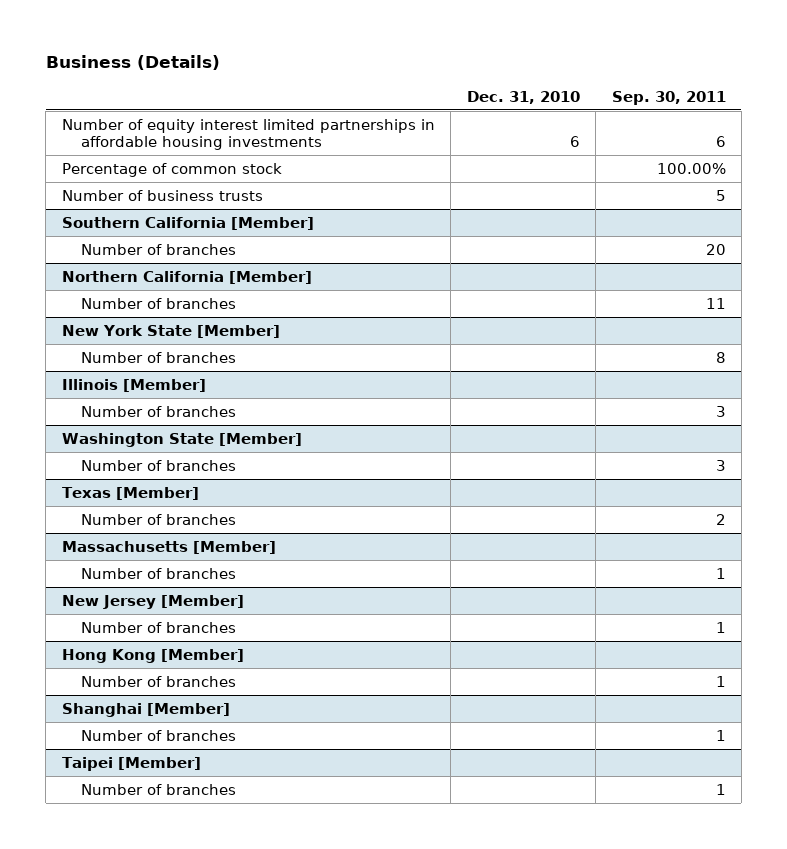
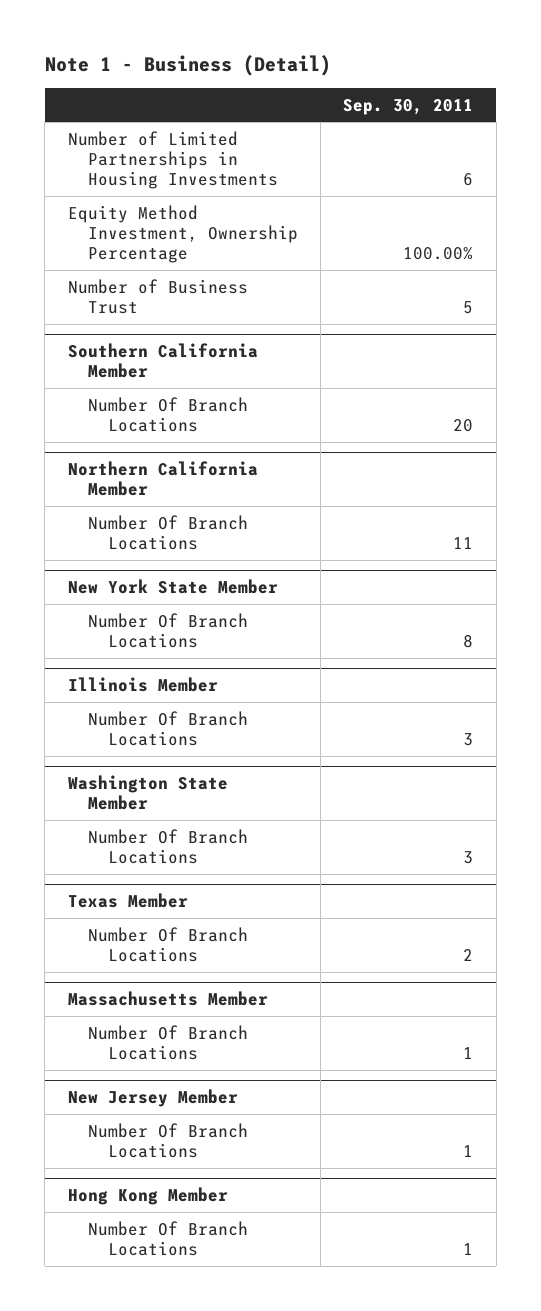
[45,55,220,71] Business (Details) -> [44,54,331,76] Note 1 - Business (Detail)
[466,90,580,104] Dec. 31, 2010 -> none
[61,702,230,717] Shanghai [Member] -> none
[80,729,236,741] Number of branches -> none
[61,756,201,771] Taipei [Member] -> none
[80,783,236,795] Number of branches -> none
[61,118,435,150] Number of equity interest limited partnerships in affordable housing investments -> [67,130,279,190] Number of Limited Partnerships in Housing Investments
[61,162,282,177] Percentage of common stock -> [67,204,299,264] Equity Method Investment, Ownership Percentage
[61,189,263,201] Number of business trusts -> [67,278,248,315] Number of Business Trust
[61,216,314,230] Southern California [Member] -> [67,342,258,379] Southern California Member
[80,243,236,255] Number of branches -> [88,396,249,433] Number Of Branch Locations
[61,270,312,284] Northern California [Member] -> [67,460,258,497] Northern California Member
[80,297,236,309] Number of branches -> [88,514,249,551] Number Of Branch Locations
[61,324,280,338] New York State [Member] -> [67,578,278,594] New York State Member
[80,351,236,363] Number of branches -> [88,612,249,649] Number Of Branch Locations
[61,378,206,392] Illinois [Member] -> [67,676,218,692] Illinois Member
[80,405,236,417] Number of branches -> [88,710,249,747] Number Of Branch Locations
[61,432,302,447] Washington State [Member] -> [67,774,228,811] Washington State Member
[80,459,236,471] Number of branches -> [88,828,249,865] Number Of Branch Locations
[61,486,199,500] Texas [Member] -> [67,892,188,908] Texas Member
[80,513,236,525] Number of branches -> [88,926,249,963] Number Of Branch Locations
[61,540,276,554] Massachusetts [Member] -> [67,990,268,1006] Massachusetts Member
[80,567,236,579] Number of branches -> [88,1024,249,1061] Number Of Branch Locations
[61,594,244,609] New Jersey [Member] -> [67,1088,238,1107] New Jersey Member
[80,621,236,633] Number of branches -> [88,1122,249,1159] Number Of Branch Locations
[61,648,244,663] Hong Kong [Member] -> [67,1186,228,1205] Hong Kong Member
[80,675,236,687] Number of branches -> [88,1220,249,1257] Number Of Branch Locations

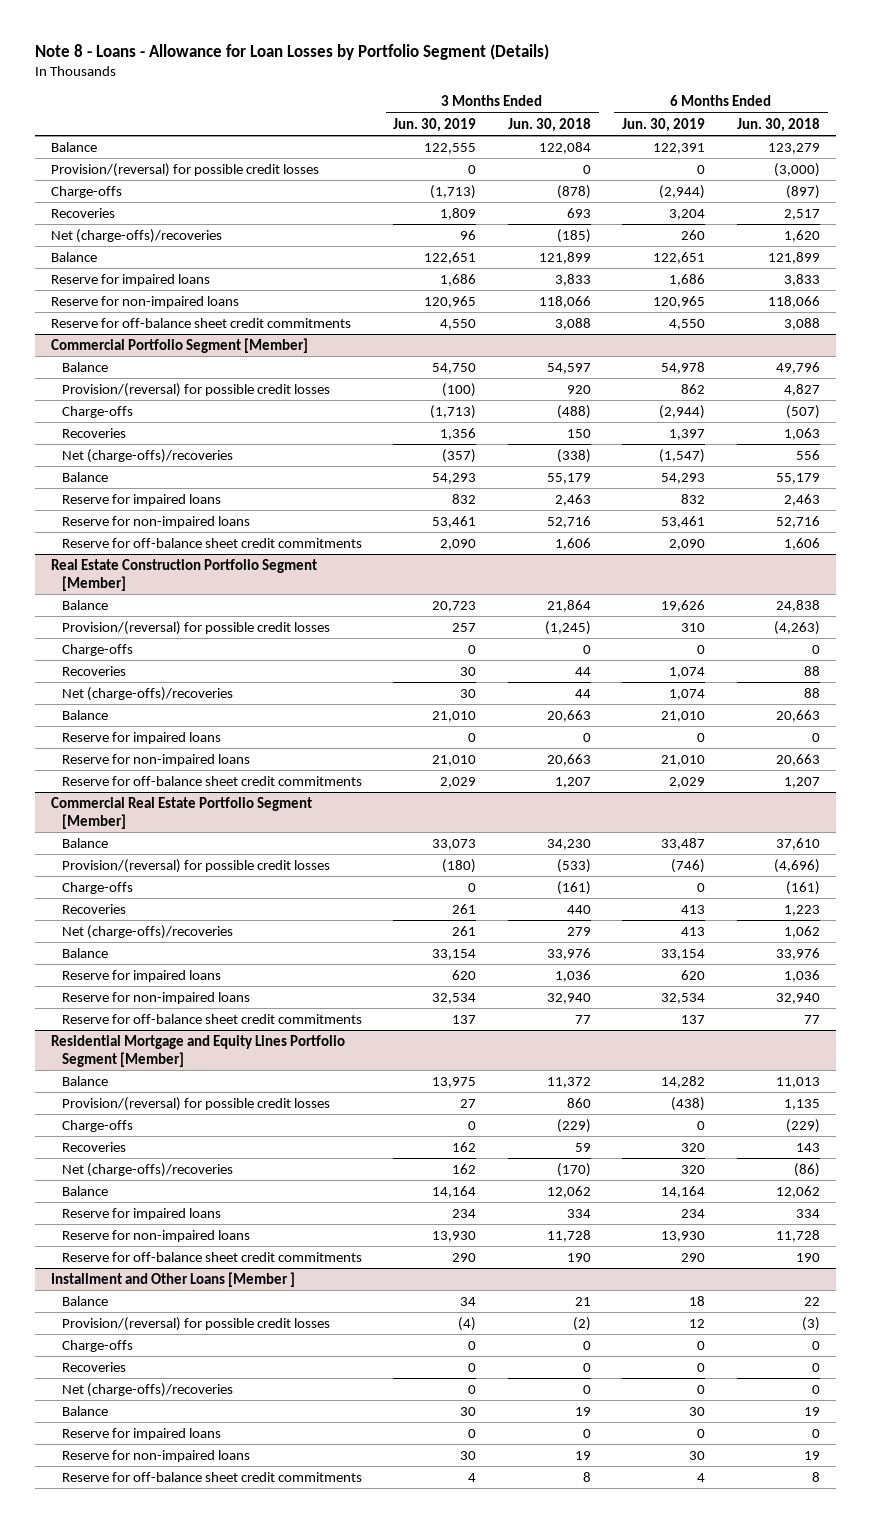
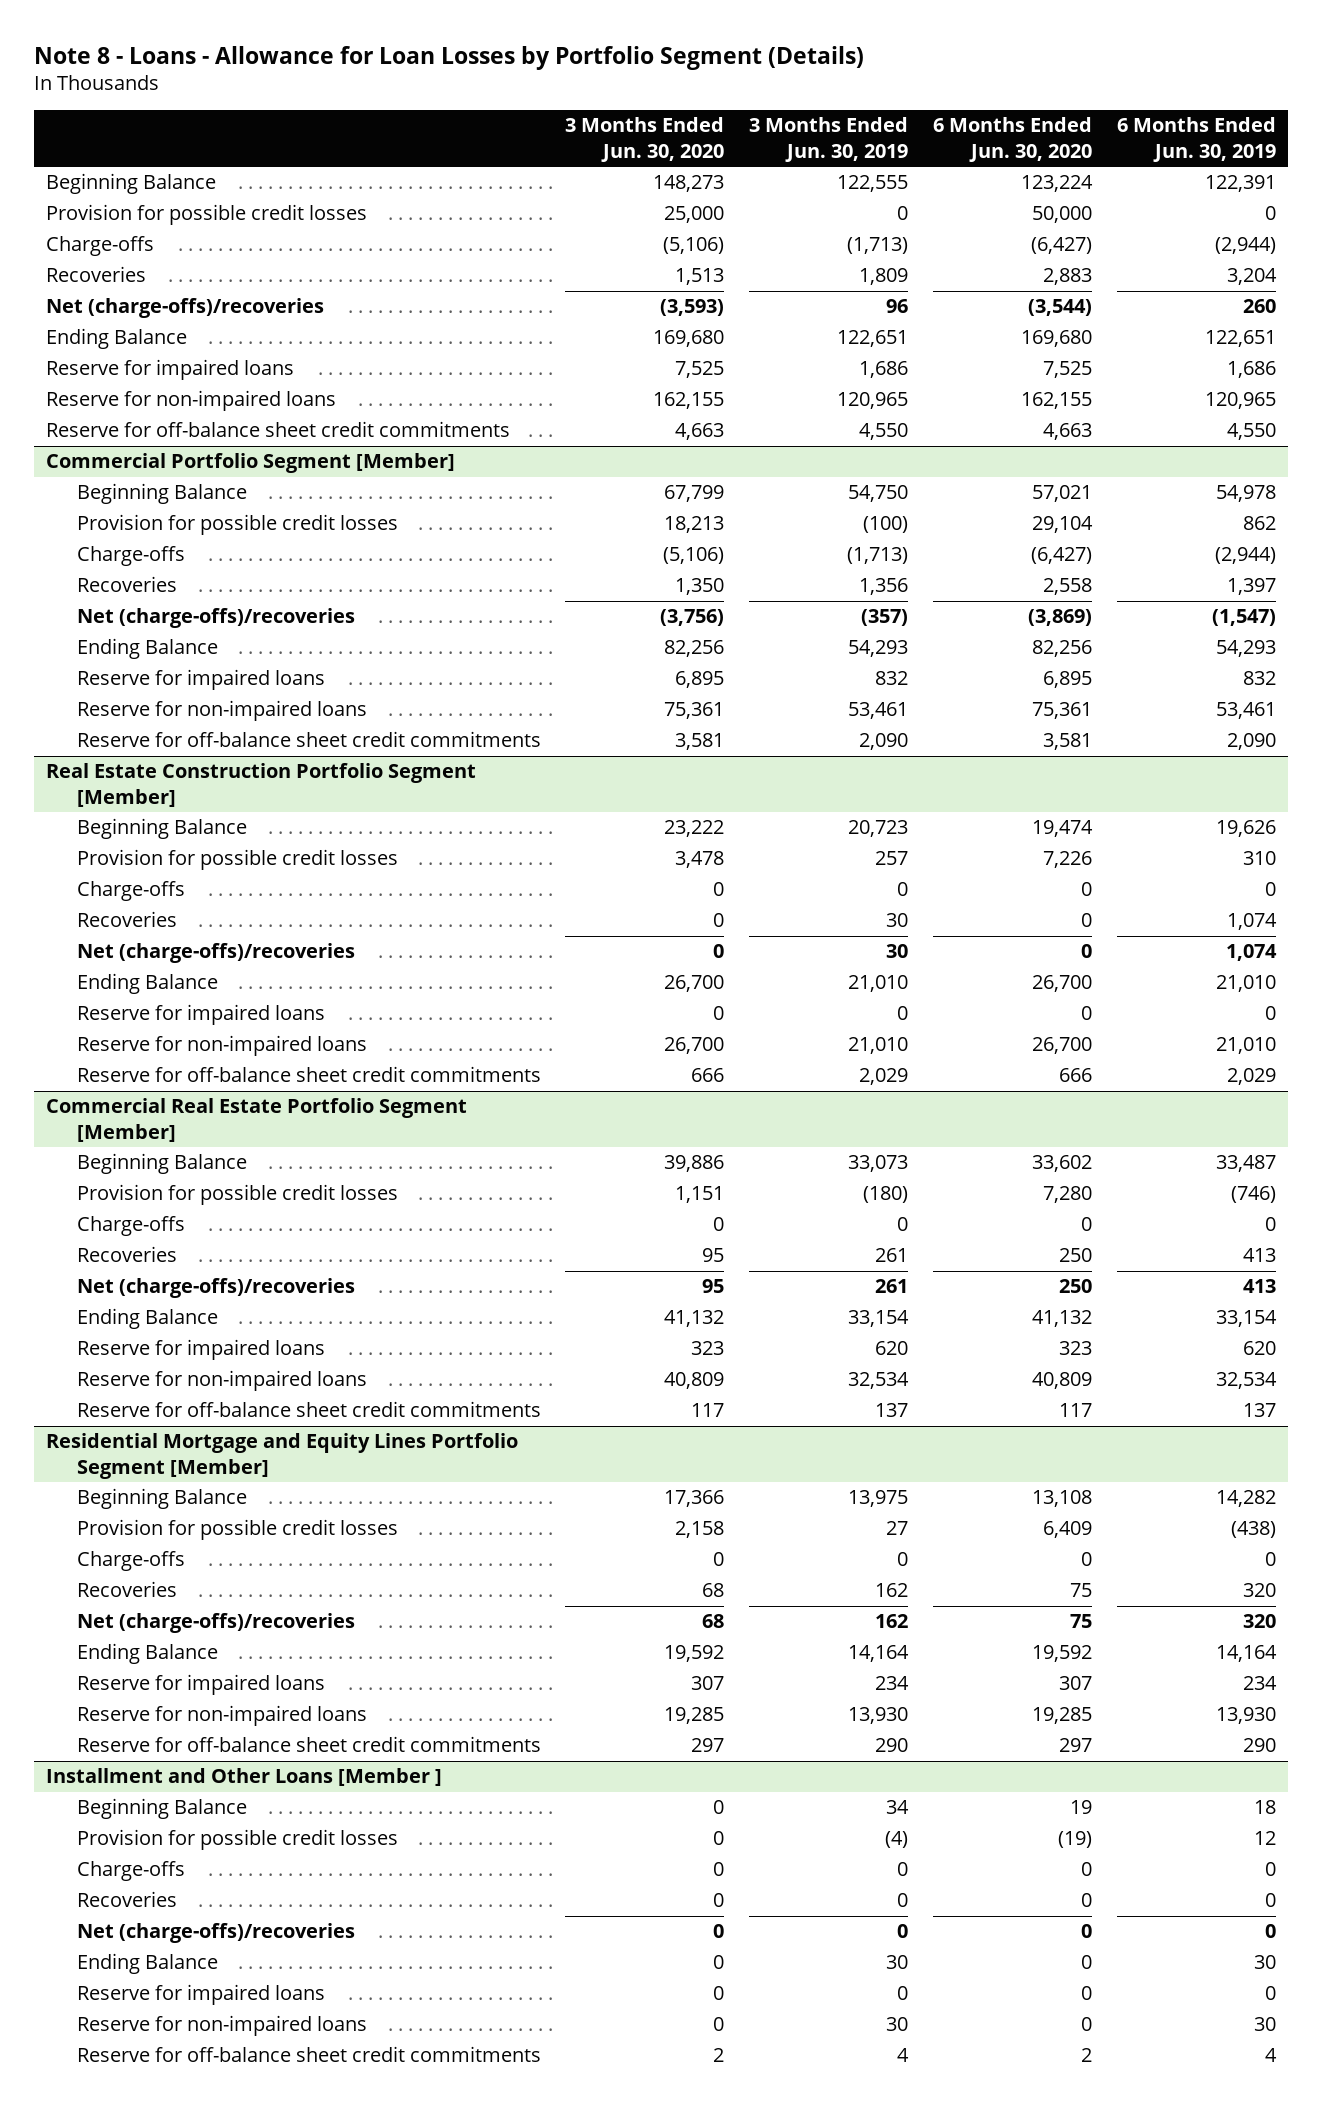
[507,117,591,132] Jun. 30, 2018 -> none
[736,117,820,132] Jun. 30, 2018 -> none
none -> [565,117,725,162] 3 Months Ended Jun. 30, 2020
none -> [933,117,1093,162] 6 Months Ended Jun. 30, 2020
[50,141,97,152] Balance -> [46,173,217,195] Beginning Balance
[50,162,319,177] Provision/(reversal) for possible credit losses -> [46,204,368,226] Provision for possible credit losses
[50,251,97,262] Balance -> [46,328,188,350] Ending Balance
[61,361,108,372] Balance -> [76,483,247,505] Beginning Balance
[61,382,330,397] Provision/(reversal) for possible credit losses -> [76,514,398,536] Provision for possible credit losses
[61,471,108,482] Balance -> [76,638,218,660] Ending Balance
[61,599,108,610] Balance -> [76,818,247,840] Beginning Balance
[61,620,330,635] Provision/(reversal) for possible credit losses -> [76,849,398,871] Provision for possible credit losses
[61,709,108,720] Balance -> [76,973,218,995] Ending Balance
[61,837,108,848] Balance -> [76,1153,247,1175] Beginning Balance
[61,858,330,873] Provision/(reversal) for possible credit losses -> [76,1184,398,1206] Provision for possible credit losses
[61,947,108,958] Balance -> [76,1308,218,1330] Ending Balance
[61,1075,108,1086] Balance -> [76,1488,247,1510] Beginning Balance
[61,1096,330,1111] Provision/(reversal) for possible credit losses -> [76,1519,398,1541] Provision for possible credit losses
[61,1185,108,1196] Balance -> [76,1643,218,1665] Ending Balance
[61,1295,108,1306] Balance -> [76,1798,247,1820] Beginning Balance
[61,1316,330,1331] Provision/(reversal) for possible credit losses -> [76,1829,398,1851] Provision for possible credit losses
[61,1405,108,1416] Balance -> [76,1953,218,1975] Ending Balance

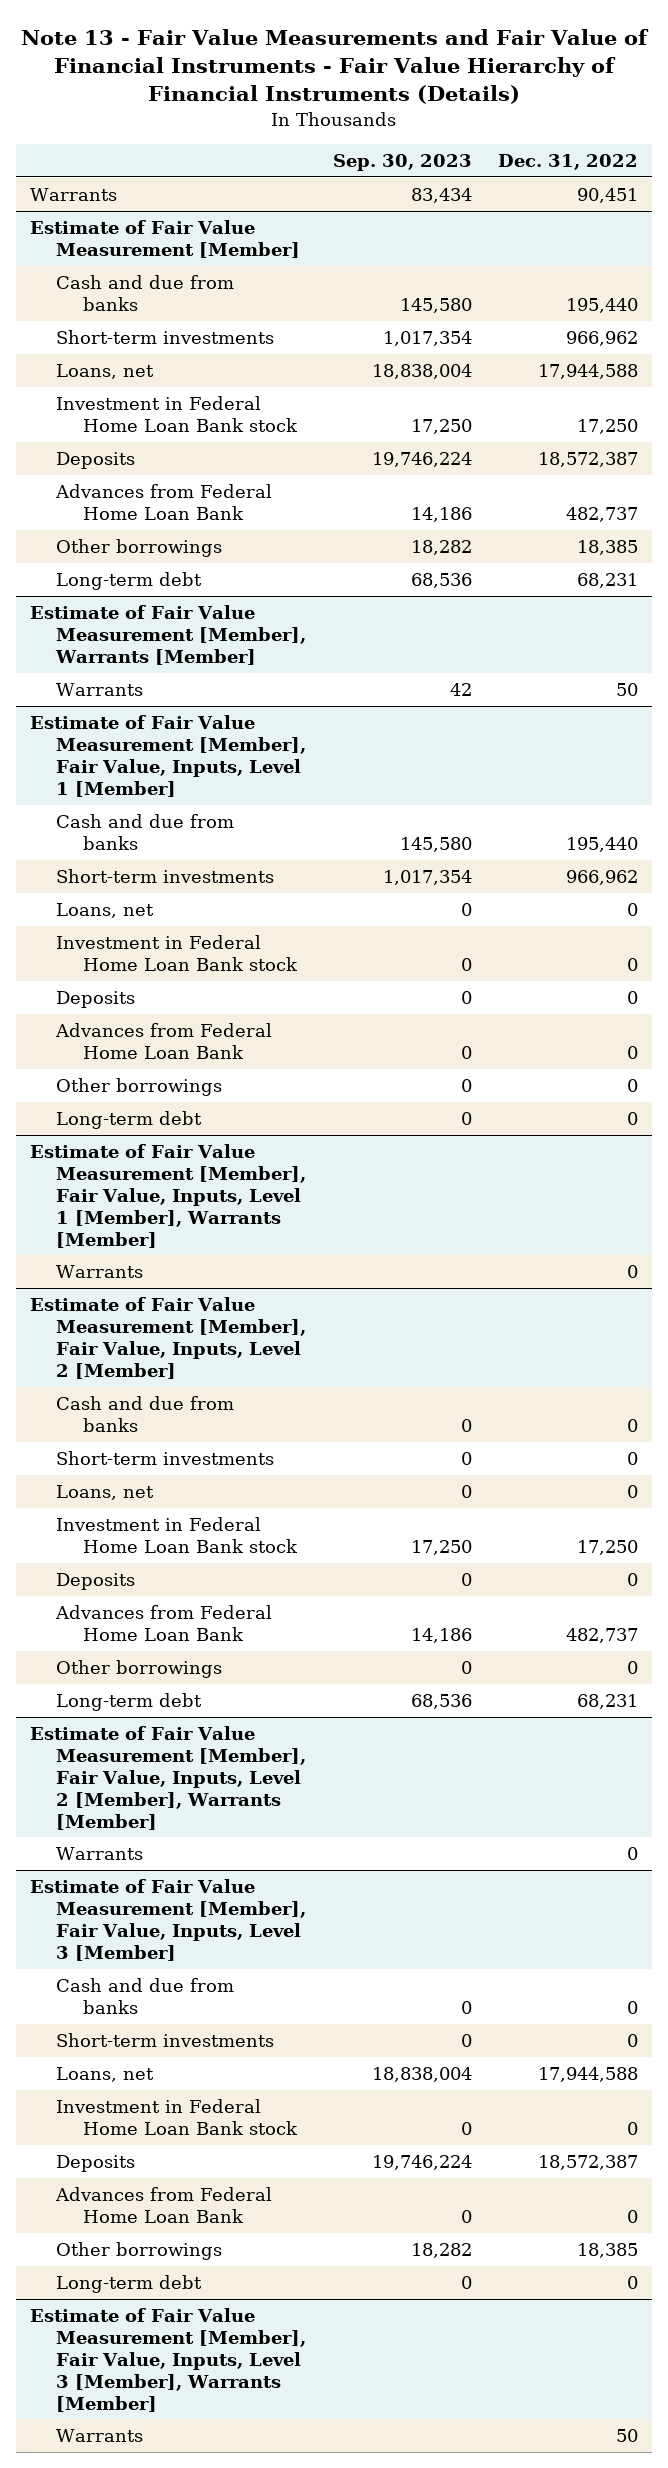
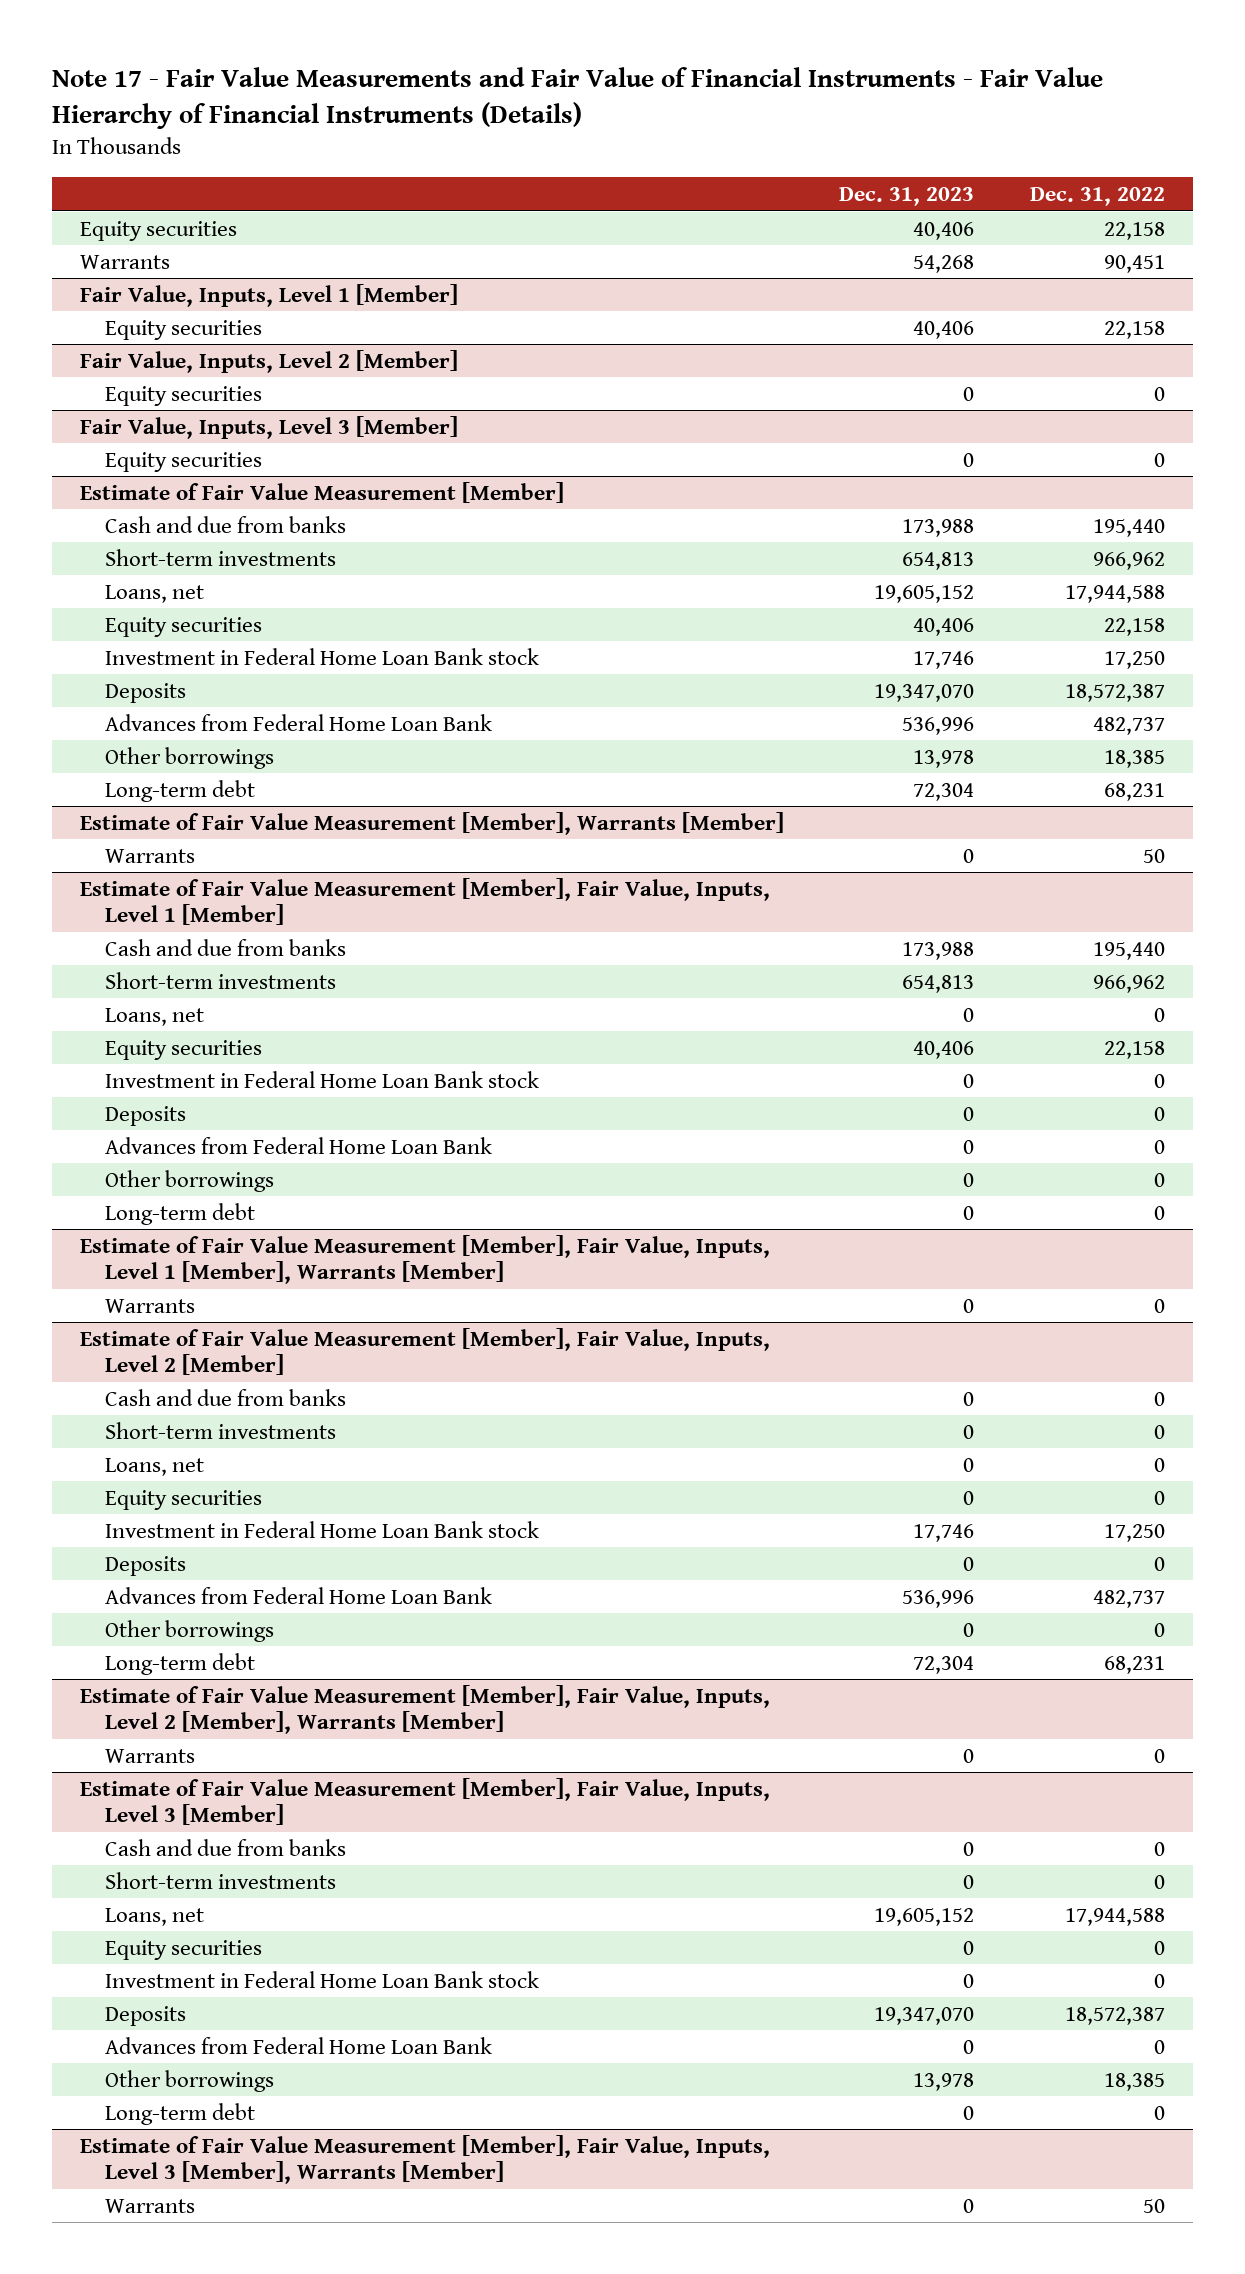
[20,28,649,105] Note 13 - Fair Value Measurements and Fair Value of Financial Instruments - Fair Value Hierarchy of Financial Instruments (Details) -> [51,67,1103,130] Note 17 - Fair Value Measurements and Fair Value of Financial Instruments - Fair Value Hierarchy of Financial Instruments (Details)
[332,153,472,171] Sep. 30, 2023 -> none
none -> [839,187,975,207] Dec. 31, 2023
none -> [79,220,237,241] Equity securities
none -> [79,283,458,307] Fair Value, Inputs, Level 1 [Member]
none -> [104,319,262,340] Equity securities
none -> [79,349,458,373] Fair Value, Inputs, Level 2 [Member]
none -> [104,385,262,406] Equity securities
none -> [79,415,458,439] Fair Value, Inputs, Level 3 [Member]
none -> [104,451,262,472] Equity securities
none -> [104,616,262,637] Equity securities
none -> [104,1039,262,1060] Equity securities
none -> [104,1489,262,1510] Equity securities
none -> [104,1939,262,1960] Equity securities

